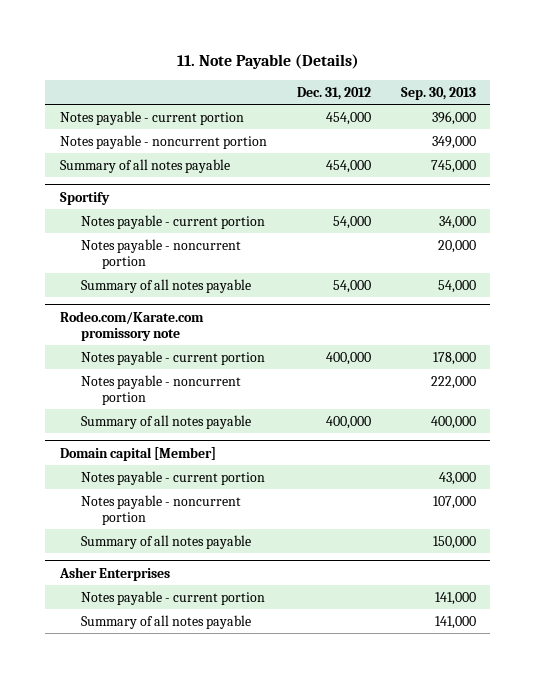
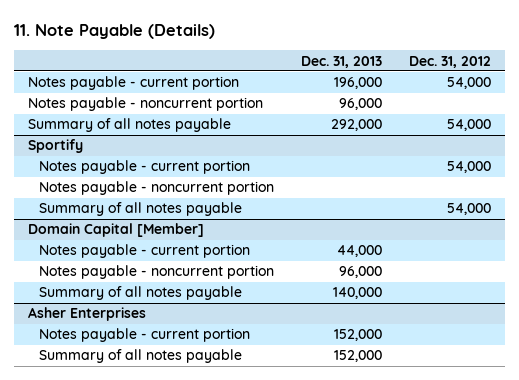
[400,86,476,100] Sep. 30, 2013 -> none
none -> [301,55,383,68] Dec. 31, 2013
[325,111,371,125] 454,000 -> [447,77,492,90] 54,000
[325,159,371,173] 454,000 -> [447,119,492,132] 54,000
[60,310,205,341] Rodeo.com/Karate.com promissory note -> none
[80,350,265,365] Notes payable - current portion -> none
[80,374,241,405] Notes payable - noncurrent portion -> none
[80,414,251,429] Summary of all notes payable -> none
[60,446,217,461] Domain capital [Member] -> [27,223,204,238] Domain Capital [Member]

